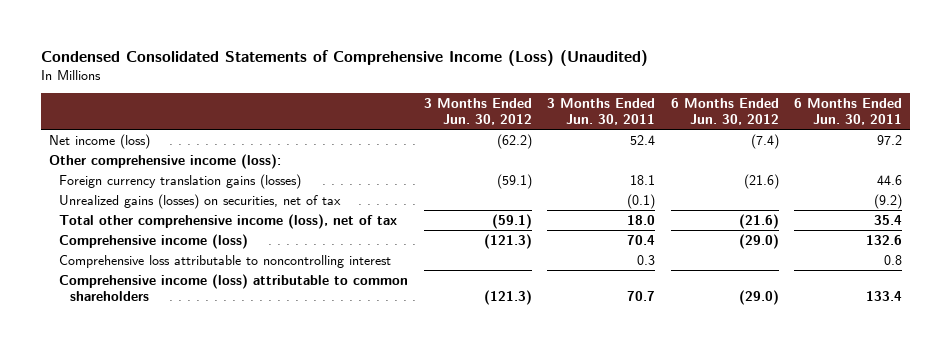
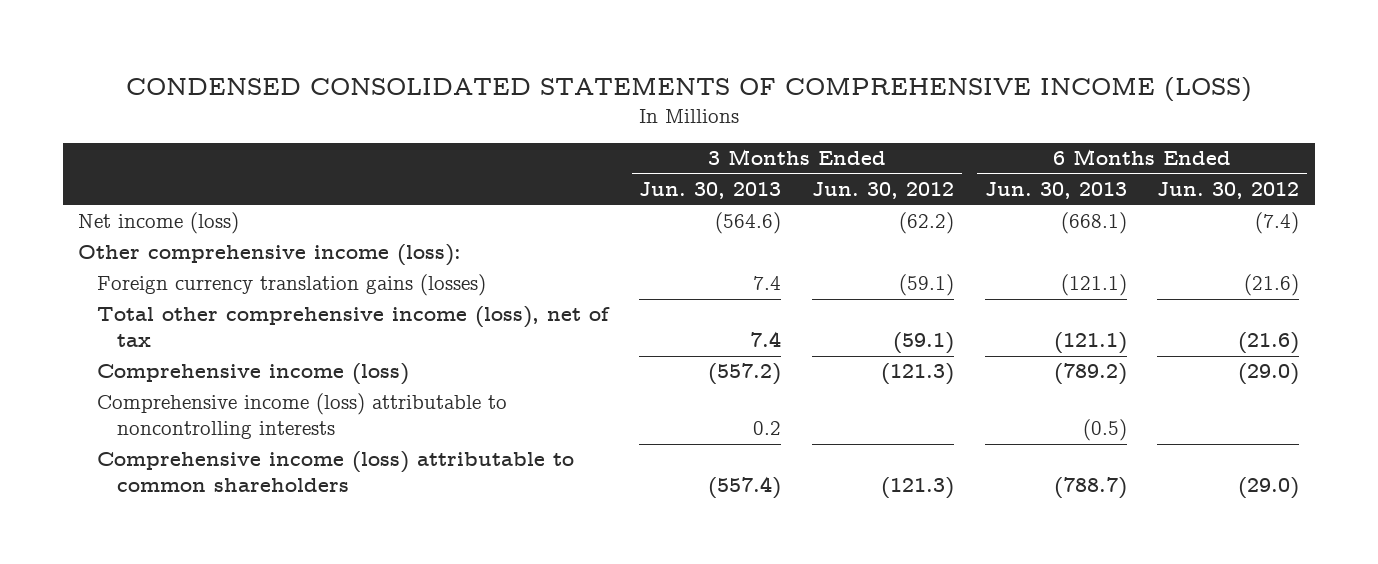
[41,49,649,66] Condensed Consolidated Statements of Comprehensive Income (Loss) (Unaudited) -> [125,76,1252,102] CONDENSED CONSOLIDATED STATEMENTS OF COMPREHENSIVE INCOME (LOSS)
[547,97,656,125] 3 Months Ended Jun. 30, 2011 -> none
[794,97,903,125] 6 Months Ended Jun. 30, 2011 -> none
none -> [639,182,782,200] Jun. 30, 2013
none -> [984,182,1127,200] Jun. 30, 2013
[59,193,342,209] Unrealized gains (losses) on securities, net of tax -> none
[59,254,392,268] Comprehensive loss attributable to noncontrolling interest -> [97,393,508,440] Comprehensive income (loss) attributable to noncontrolling interests

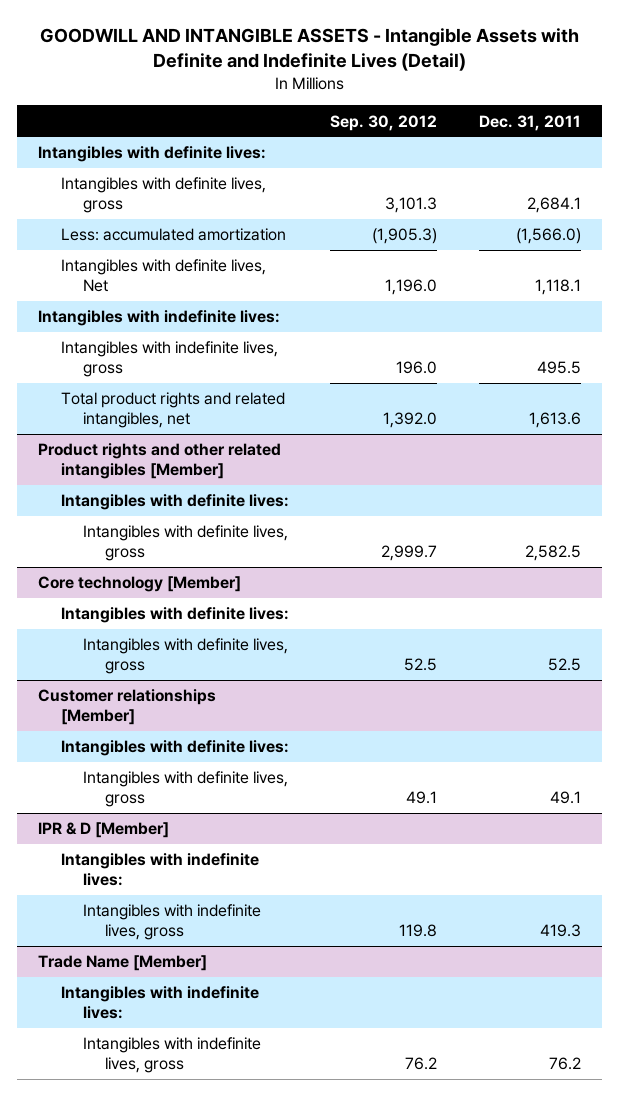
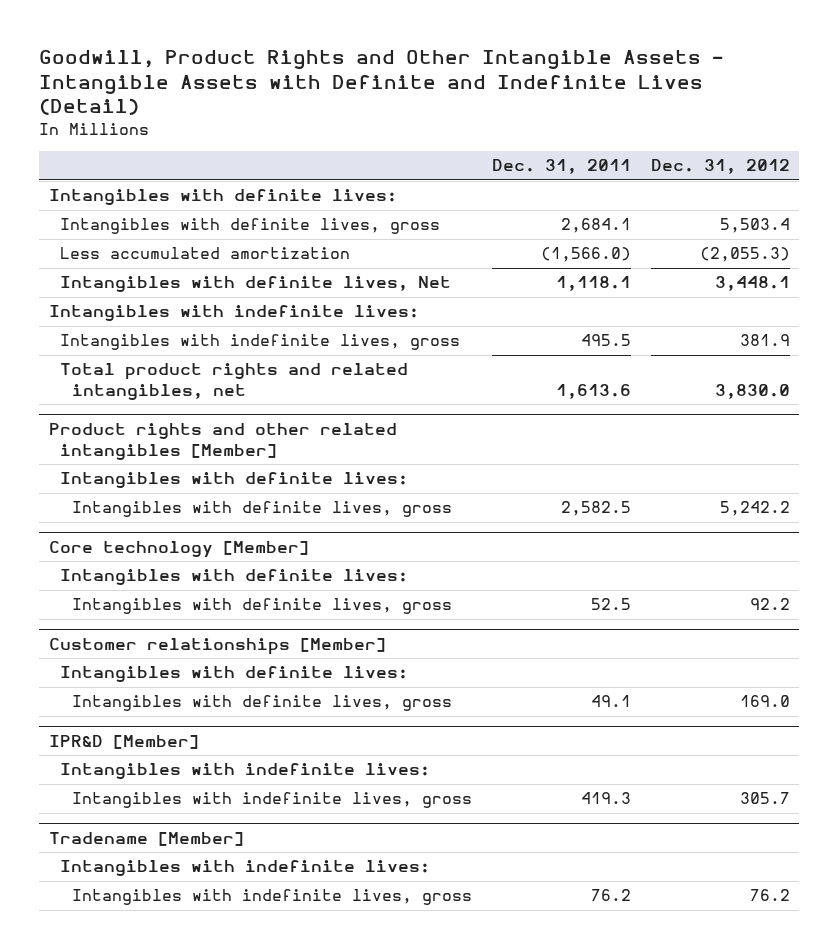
[39,28,579,72] GOODWILL AND INTANGIBLE ASSETS - Intangible Assets with Definite and Indefinite Lives (Detail) -> [38,49,723,116] Goodwill, Product Rights and Other Intangible Assets - Intangible Assets with Definite and Indefinite Lives (Detail)
[330,114,438,131] Sep. 30, 2012 -> none
none -> [650,159,790,175] Dec. 31, 2012
[60,228,286,242] Less: accumulated amortization -> [60,247,351,260] Less accumulated amortization
[38,822,170,839] IPR & D [Member] -> [48,734,199,749] IPR&D [Member]
[38,955,208,972] Trade Name [Member] -> none
none -> [48,831,244,846] Tradename [Member]

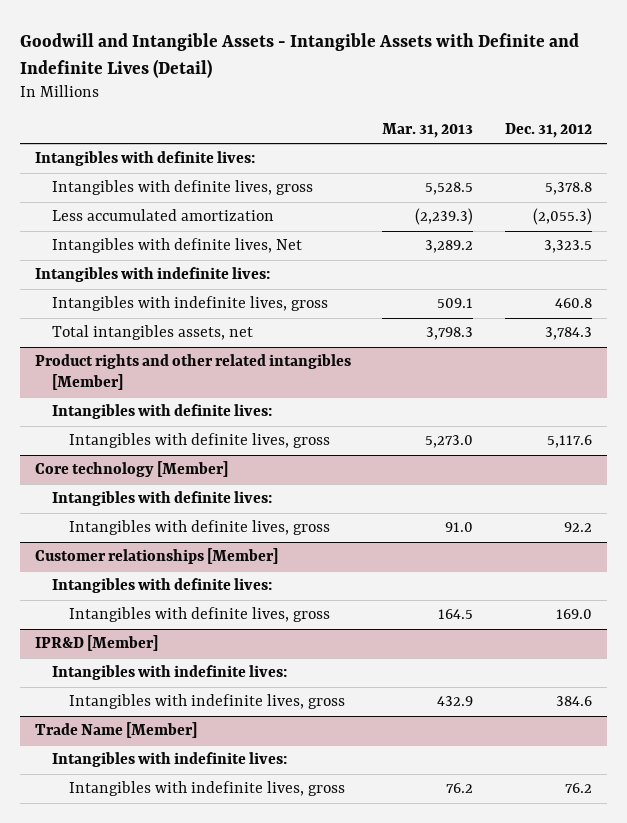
[38,49,723,116] Goodwill, Product Rights and Other Intangible Assets - Intangible Assets with Definite and Indefinite Lives (Detail) -> [19,32,579,78] Goodwill and Intangible Assets - Intangible Assets with Definite and Indefinite Lives (Detail)
[491,159,631,175] Dec. 31, 2011 -> none
none -> [382,123,474,139] Mar. 31, 2013
[719,218,790,234] 5,503.4 -> [544,182,592,196] 5,378.8
[714,276,790,292] 3,448.1 -> [543,240,592,254] 3,323.5
[739,334,790,347] 381.9 -> [554,298,592,309] 460.8
[60,363,409,401] Total product rights and related intangibles, net -> [51,325,253,341] Total intangibles assets, net
[714,384,790,400] 3,830.0 -> [544,327,592,341] 3,784.3
[719,501,790,517] 5,242.2 -> [546,435,592,449] 5,117.6
[48,831,244,846] Tradename [Member] -> none
[739,792,790,805] 305.7 -> [555,696,592,707] 384.6
none -> [35,722,198,739] Trade Name [Member]

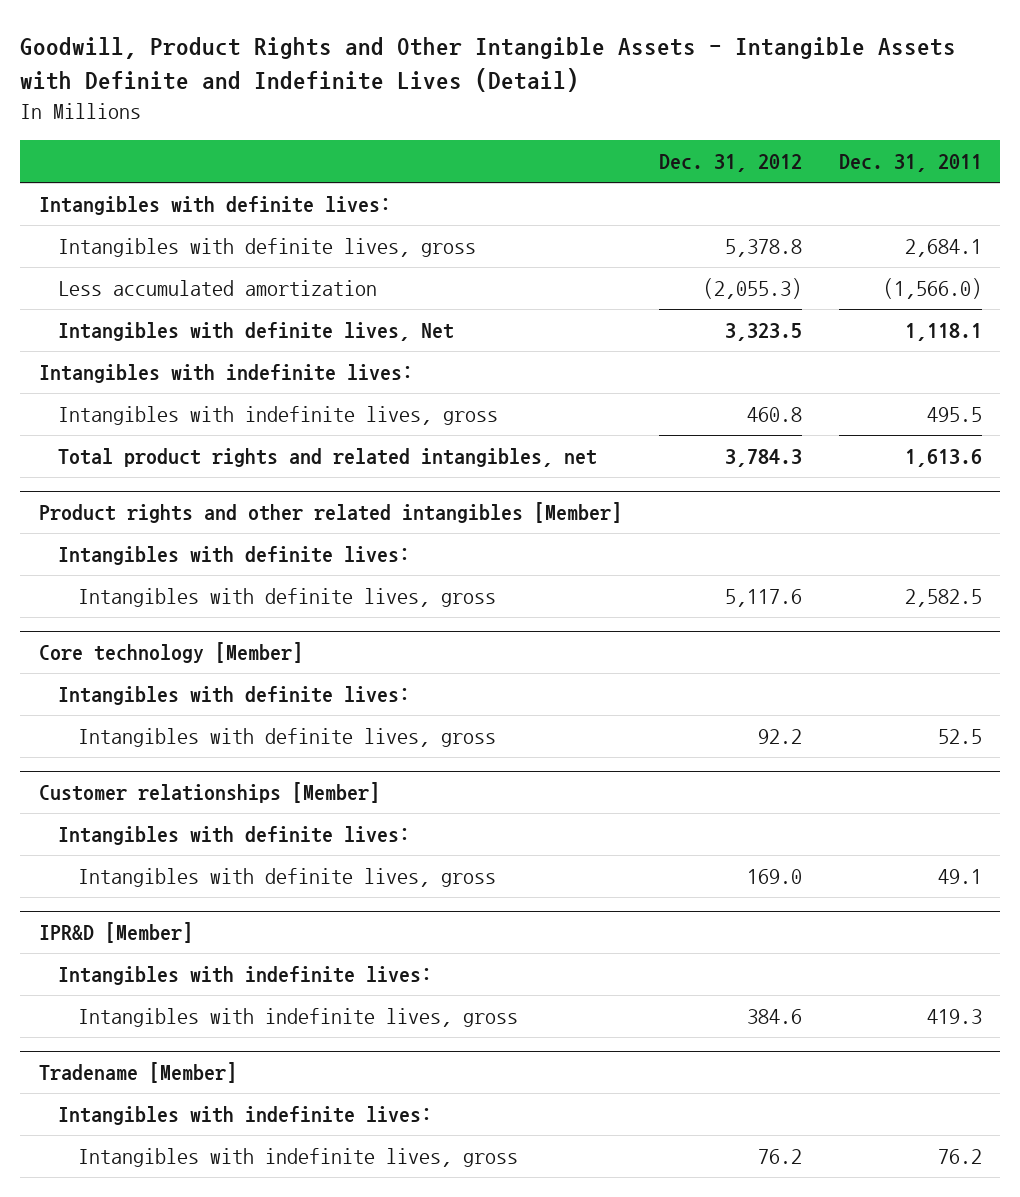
[19,32,579,78] Goodwill and Intangible Assets - Intangible Assets with Definite and Indefinite Lives (Detail) -> [20,37,957,93] Goodwill, Product Rights and Other Intangible Assets - Intangible Assets with Definite and Indefinite Lives (Detail)
[382,123,474,139] Mar. 31, 2013 -> none
none -> [838,154,982,173] Dec. 31, 2011
[51,325,253,341] Total intangibles assets, net -> [58,448,598,468] Total product rights and related intangibles, net
[35,722,198,739] Trade Name [Member] -> none
none -> [38,1062,237,1084] Tradename [Member]

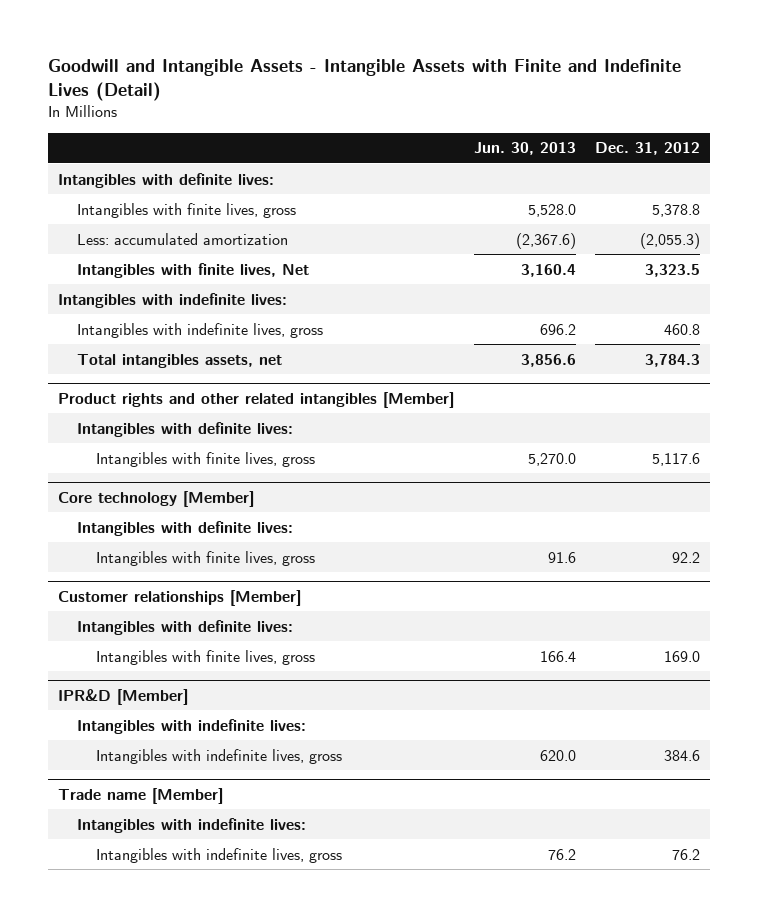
[20,37,957,93] Goodwill, Product Rights and Other Intangible Assets - Intangible Assets with Definite and Indefinite Lives (Detail) -> [47,59,681,102] Goodwill and Intangible Assets - Intangible Assets with Finite and Indefinite Lives (Detail)
[838,154,982,173] Dec. 31, 2011 -> none
none -> [473,142,576,156] Jun. 30, 2013
[58,238,477,258] Intangibles with definite lives, gross -> [77,202,297,218] Intangibles with finite lives, gross
[58,280,378,297] Less accumulated amortization -> [77,232,289,245] Less: accumulated amortization
[58,322,455,342] Intangibles with definite lives, Net -> [77,262,310,278] Intangibles with finite lives, Net
[58,448,598,468] Total product rights and related intangibles, net -> [77,353,283,368] Total intangibles assets, net
[78,588,497,608] Intangibles with definite lives, gross -> [96,451,316,467] Intangibles with finite lives, gross
[78,728,497,748] Intangibles with definite lives, gross -> [96,550,316,566] Intangibles with finite lives, gross
[78,868,497,888] Intangibles with definite lives, gross -> [96,649,316,665] Intangibles with finite lives, gross
[38,1062,237,1084] Tradename [Member] -> none
none -> [57,787,223,804] Trade name [Member]

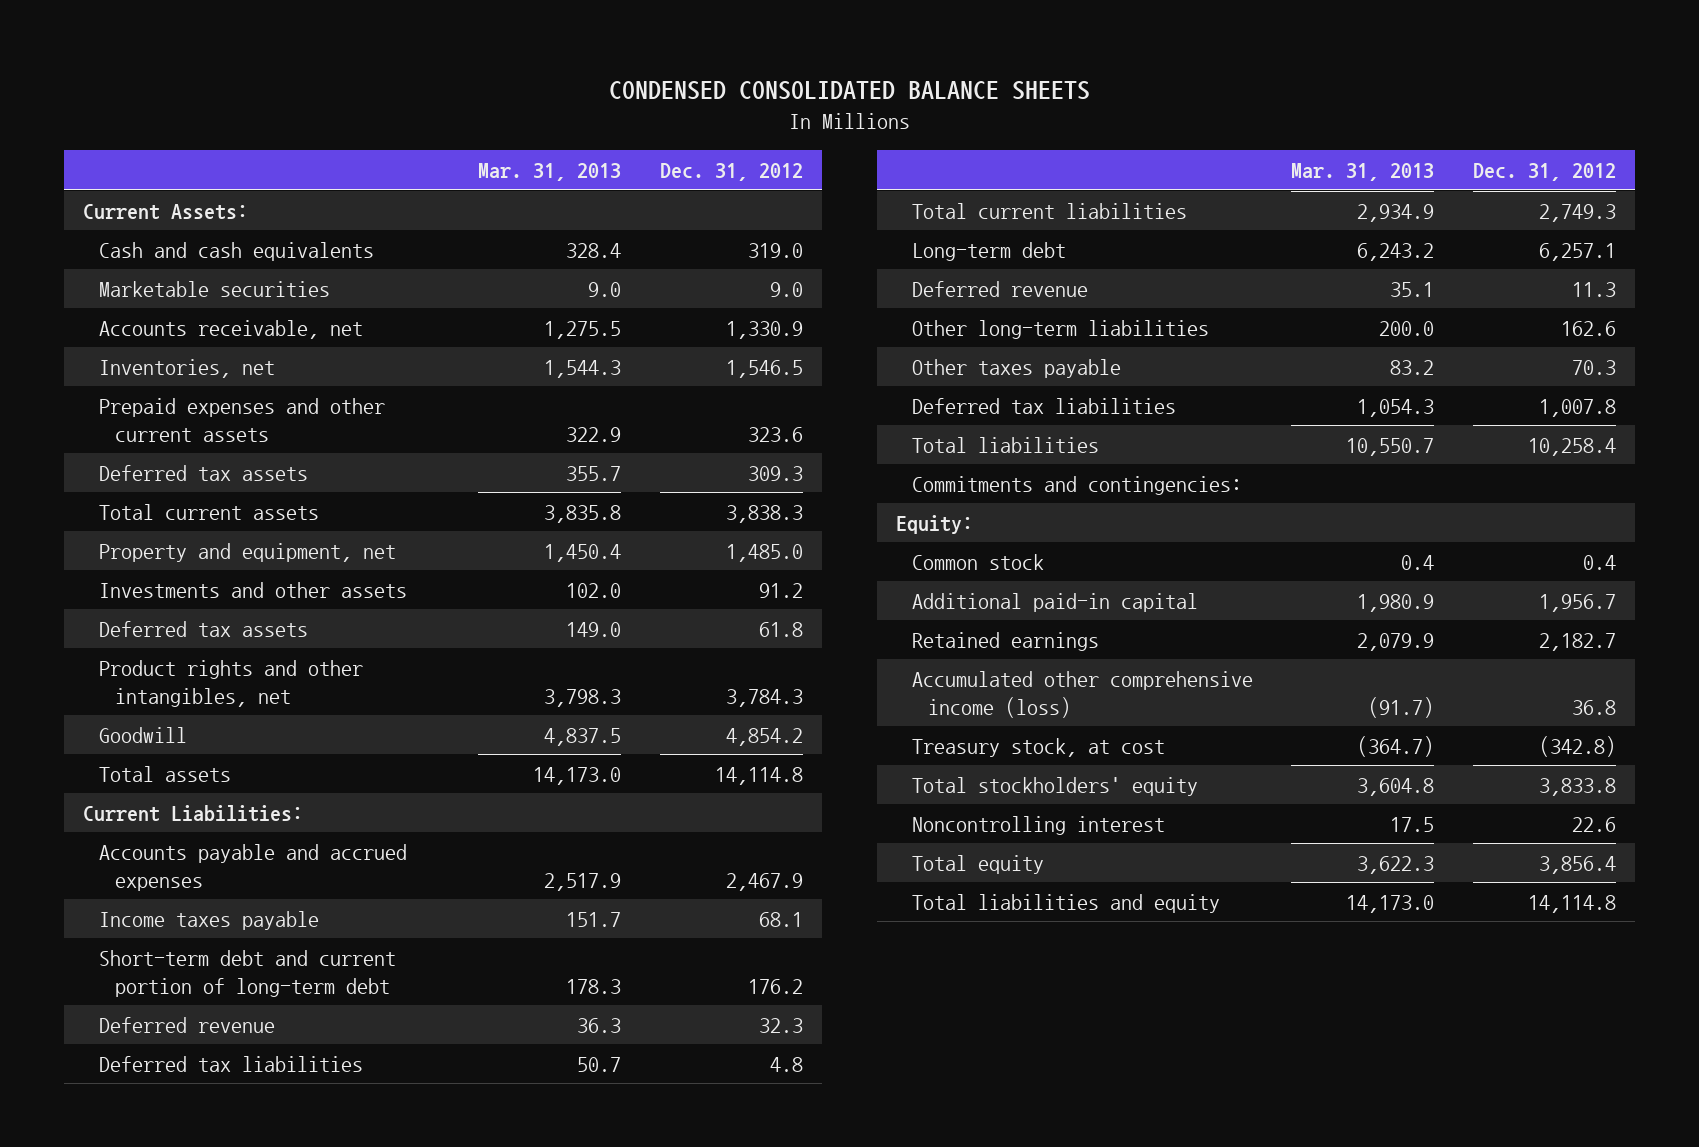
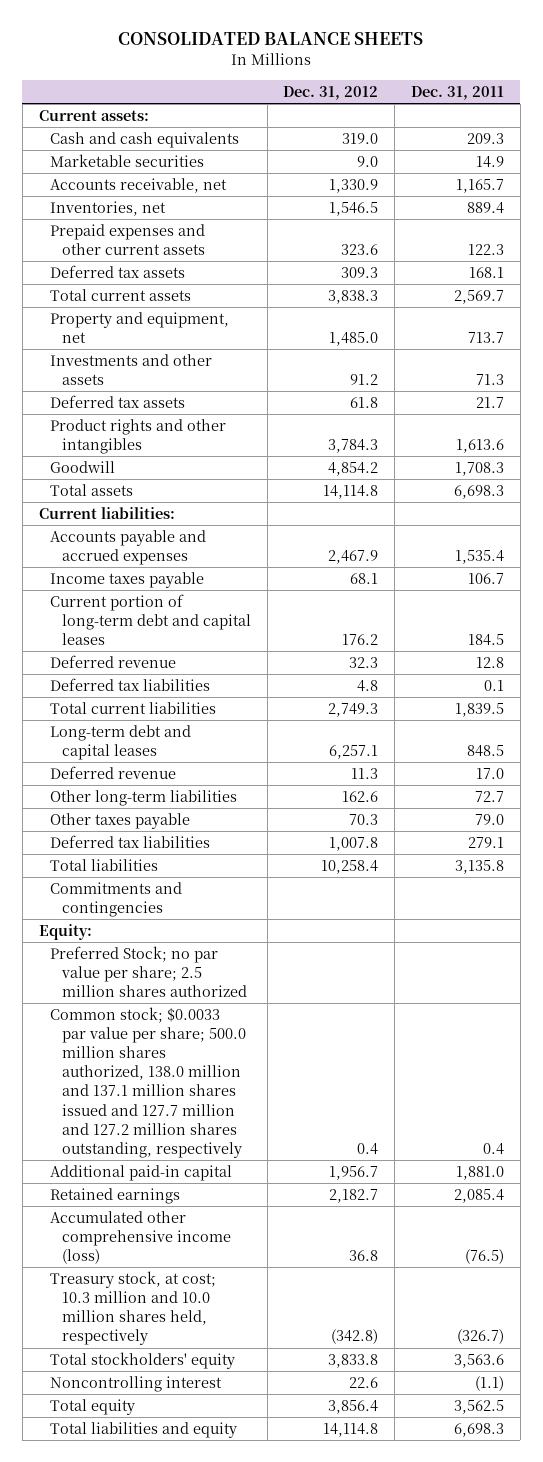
[608,81,1090,101] CONDENSED CONSOLIDATED BALANCE SHEETS -> [118,32,424,46] CONSOLIDATED BALANCE SHEETS
[478,162,622,181] Mar. 31, 2013 -> none
none -> [410,85,504,100] Dec. 31, 2011
[83,203,249,220] Current Assets: -> [38,110,149,122] Current assets:
[98,659,363,707] Product rights and other intangibles, net -> [50,419,227,455] Product rights and other intangibles
[83,804,304,822] Current Liabilities: -> [38,507,175,520] Current liabilities:
[98,949,396,997] Short-term debt and current portion of long-term debt -> [50,594,251,646] Current portion of long-term debt and capital leases
[911,241,1066,261] Long-term debt -> [50,725,192,761] Long-term debt and capital leases
[911,475,1242,495] Commitments and contingencies: -> [50,882,183,918] Commitments and contingencies
none -> [50,946,247,998] Preferred Stock; no par value per share; 2.5 million shares authorized
[911,553,1044,570] Common stock -> [50,1007,246,1158] Common stock; $0.0033 par value per share; 500.0 million shares authorized, 138.0 million and 137.1 million shares issued and 127.7 million and 127.2 million shares outstanding, respectively
[911,737,1165,757] Treasury stock, at cost -> [50,1271,217,1346] Treasury stock, at cost; 10.3 million and 10.0 million shares held, respectively

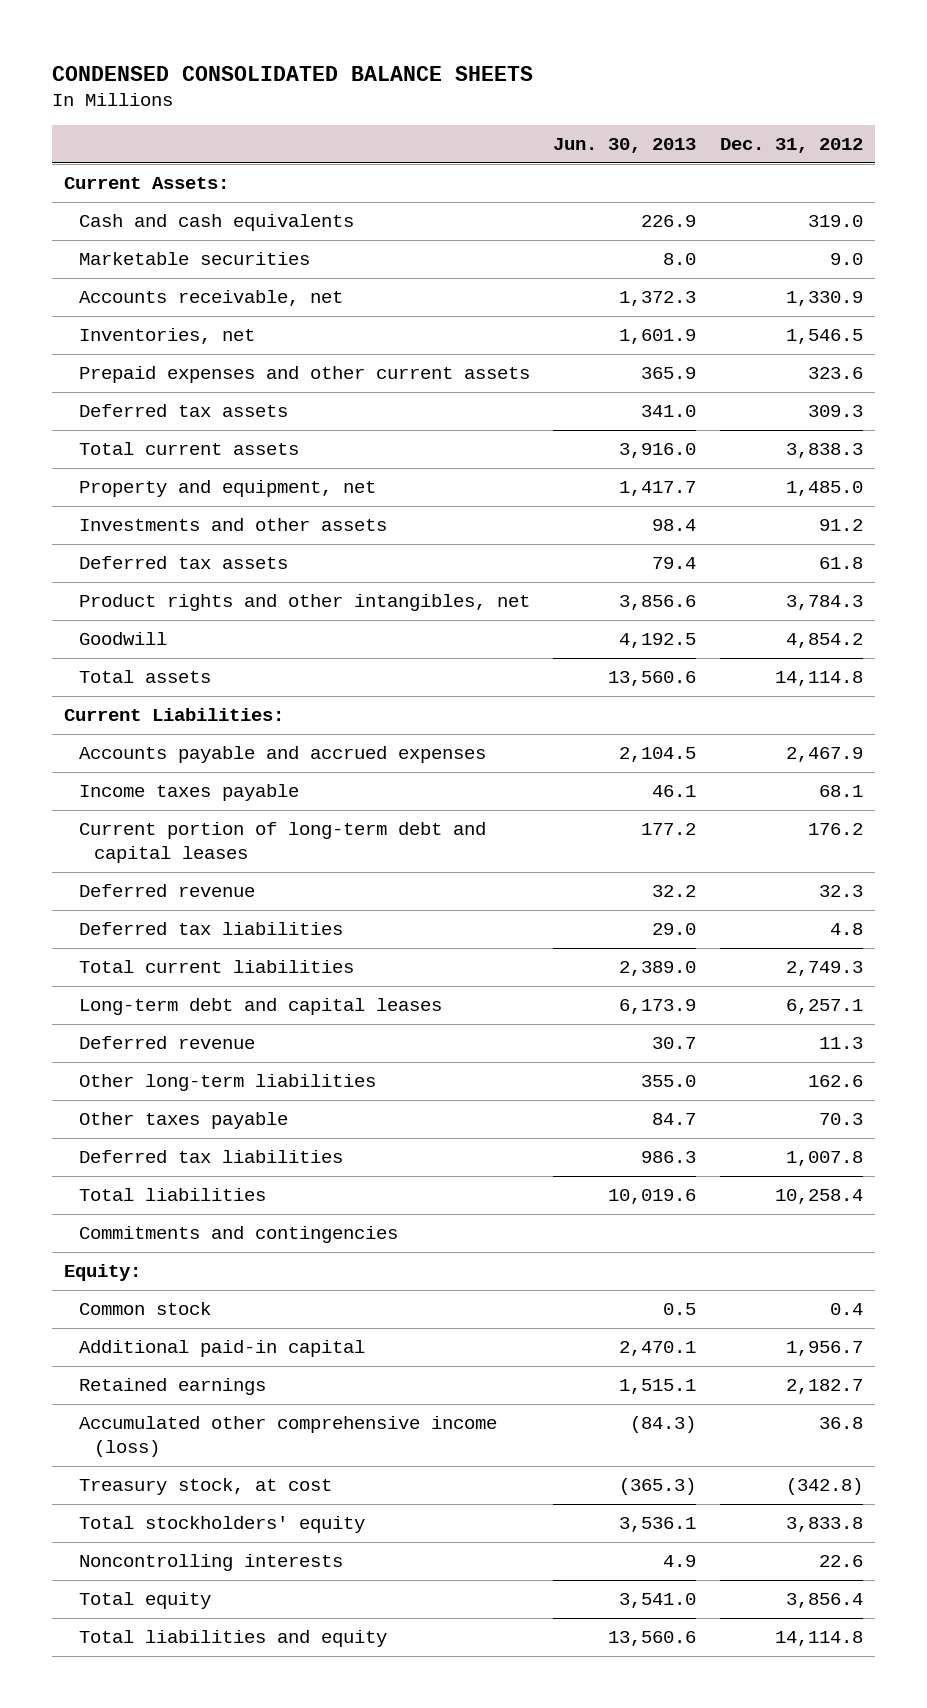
[118,32,424,46] CONSOLIDATED BALANCE SHEETS -> [51,65,533,81] CONDENSED CONSOLIDATED BALANCE SHEETS
[410,85,504,100] Dec. 31, 2011 -> none
none -> [553,138,697,154] Jun. 30, 2013
[38,110,149,122] Current assets: -> [63,177,229,190] Current Assets:
[50,419,227,455] Product rights and other intangibles -> [78,594,530,612] Product rights and other intangibles, net
[38,507,175,520] Current liabilities: -> [63,708,284,722] Current Liabilities:
[50,946,247,998] Preferred Stock; no par value per share; 2.5 million shares authorized -> none
[50,1007,246,1158] Common stock; $0.0033 par value per share; 500.0 million shares authorized, 138.0 million and 137.1 million shares issued and 127.7 million and 127.2 million shares outstanding, respectively -> [78,1302,211,1316] Common stock
[50,1271,217,1346] Treasury stock, at cost; 10.3 million and 10.0 million shares held, respectively -> [78,1478,332,1496] Treasury stock, at cost
[50,1376,223,1393] Noncontrolling interest -> [78,1554,343,1572] Noncontrolling interests

